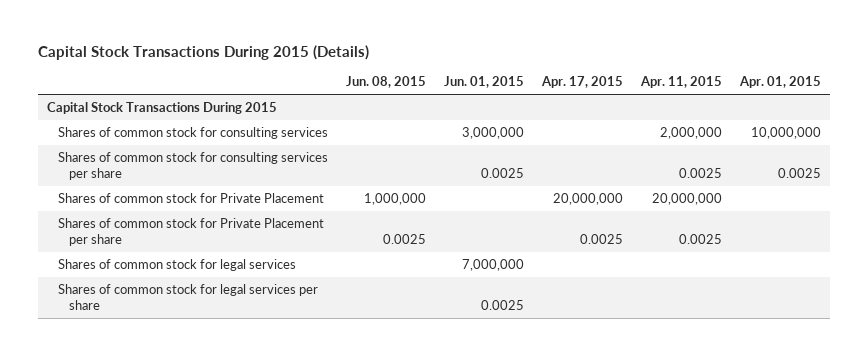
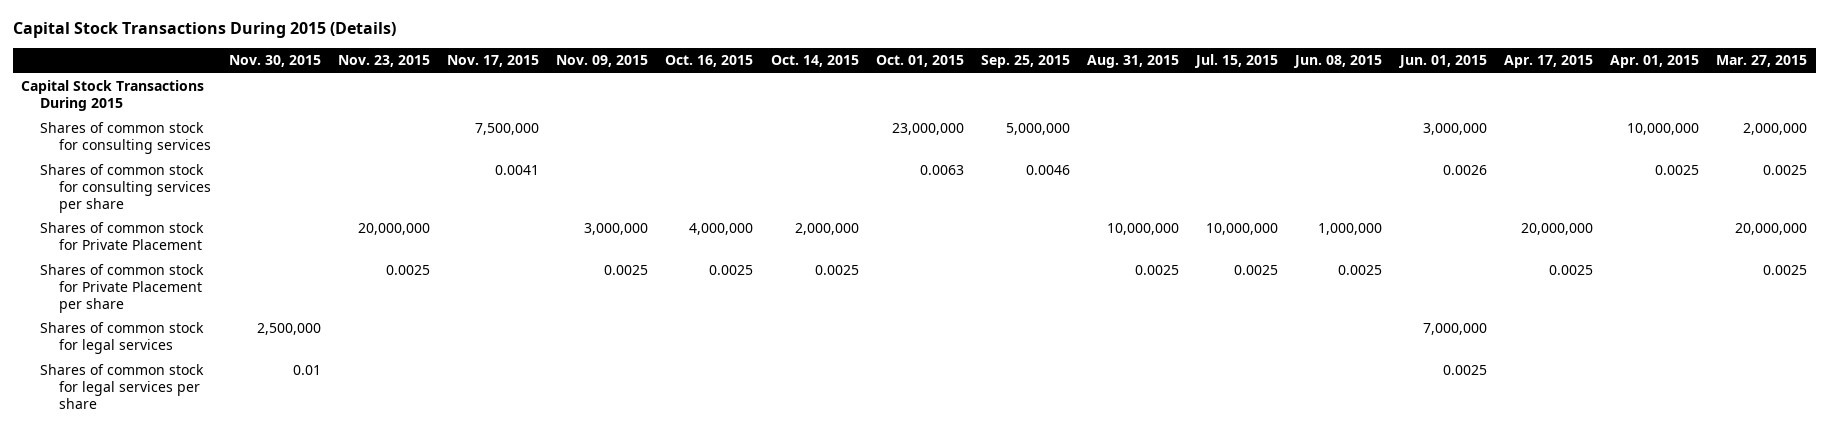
[639,76,722,89] Apr. 11, 2015 -> none
none -> [228,55,321,68] Nov. 30, 2015
none -> [337,55,430,68] Nov. 23, 2015
none -> [446,55,539,68] Nov. 17, 2015
none -> [556,55,649,68] Nov. 09, 2015
none -> [665,55,754,68] Oct. 16, 2015
none -> [770,55,859,68] Oct. 14, 2015
none -> [875,55,964,68] Oct. 01, 2015
none -> [980,55,1070,69] Sep. 25, 2015
none -> [1087,55,1180,69] Aug. 31, 2015
none -> [1194,54,1279,69] Jul. 15, 2015
none -> [1716,55,1808,68] Mar. 27, 2015
[480,167,524,178] 0.0025 -> [1442,165,1487,176] 0.0026

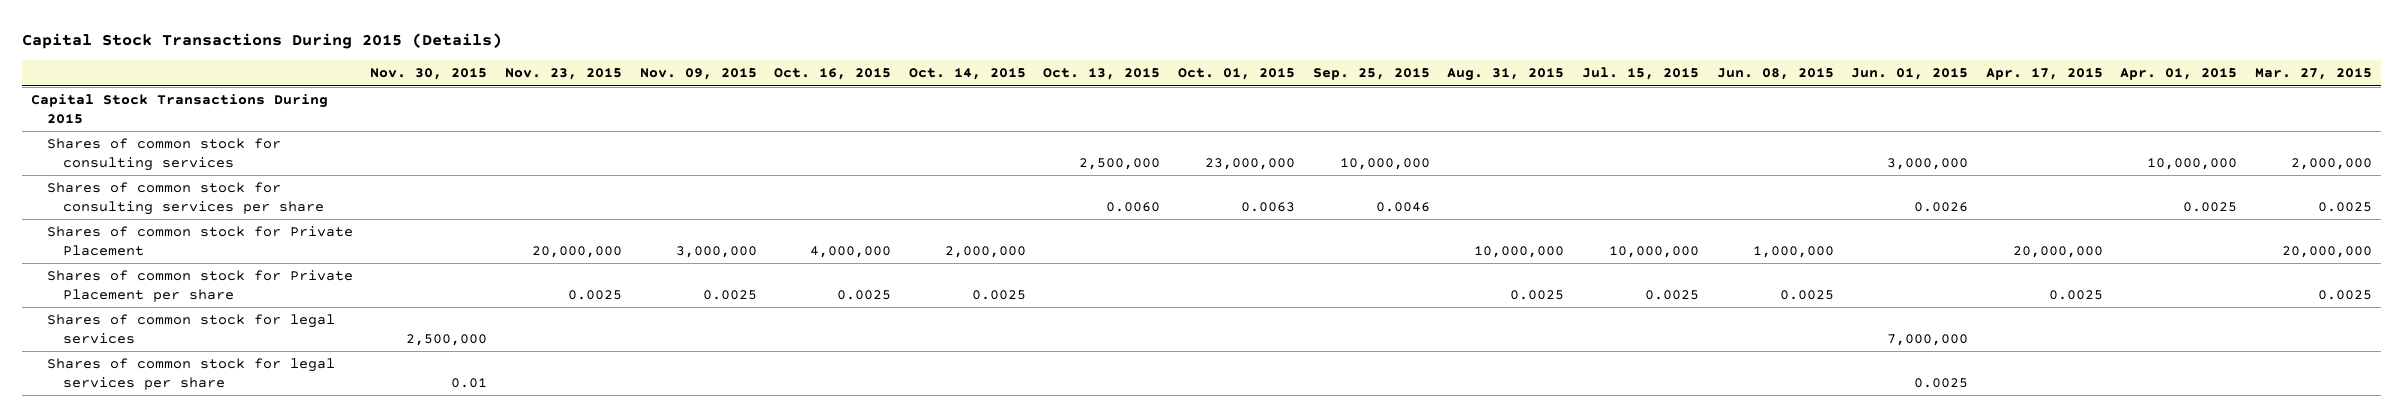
[446,55,539,68] Nov. 17, 2015 -> none
none -> [1043,68,1161,81] Oct. 13, 2015
[1005,123,1070,136] 5,000,000 -> [1339,158,1430,171] 10,000,000

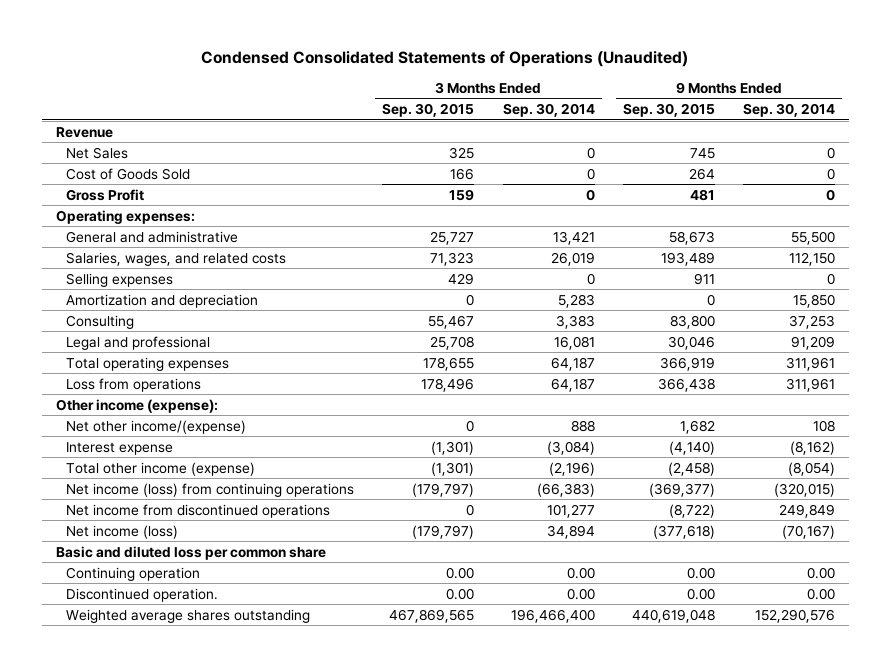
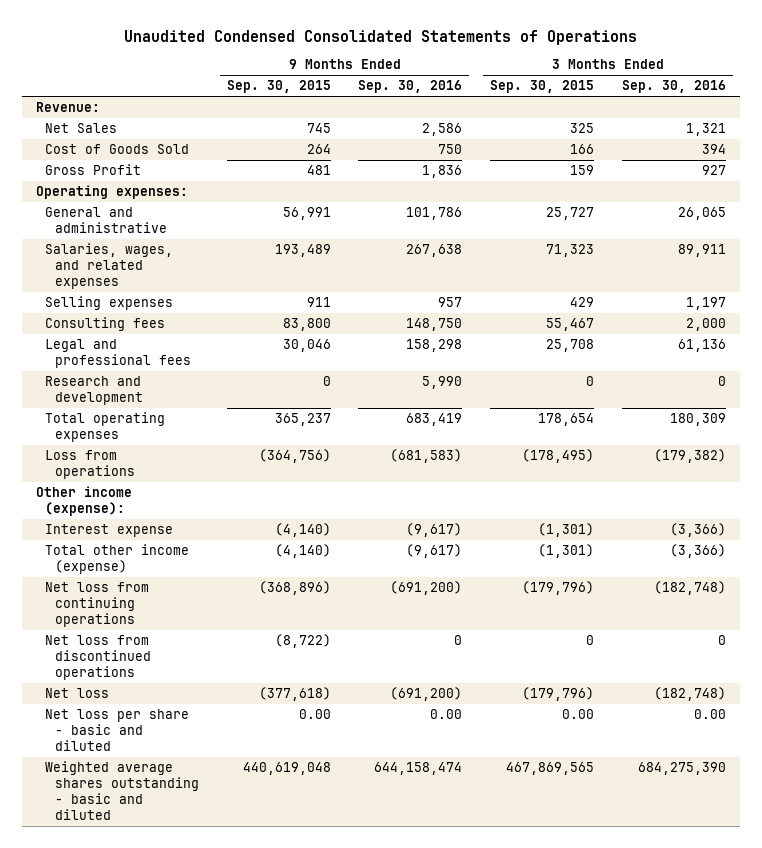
[201,51,689,68] Condensed Consolidated Statements of Operations (Unaudited) -> [123,29,637,45] Unaudited Condensed Consolidated Statements of Operations
[502,103,595,118] Sep. 30, 2014 -> none
[742,103,835,118] Sep. 30, 2014 -> none
none -> [358,80,463,94] Sep. 30, 2016
none -> [621,80,726,94] Sep. 30, 2016
[55,126,113,138] Revenue -> [35,102,100,113] Revenue:
[668,230,715,245] 58,673 -> [282,207,331,221] 56,991
[66,251,287,266] Salaries, wages, and related costs -> [45,243,174,290] Salaries, wages, and related expenses
[66,293,259,308] Amortization and depreciation -> none
[66,314,135,329] Consulting -> [45,317,166,332] Consulting fees
[66,335,211,350] Legal and professional -> [45,339,192,369] Legal and professional fees
none -> [45,376,144,406] Research and development
[423,356,475,371] 178,655 -> [538,413,595,427] 178,654
[659,356,715,371] 366,919 -> [274,413,331,427] 365,237
[421,377,475,392] 178,496 -> [522,449,595,464] (178,495)
[657,377,715,392] 366,438 -> [258,449,331,464] (364,756)
[66,419,247,434] Net other income/(expense) -> none
[55,545,326,560] Basic and diluted loss per common share -> none
[66,587,219,602] Discontinued operation. -> none
[667,461,715,476] (2,458) -> [274,544,331,559] (4,140)
[66,482,355,497] Net income (loss) from continuing operations -> [45,582,150,628] Net loss from continuing operations
[412,482,475,497] (179,797) -> [522,581,595,596] (179,796)
[648,482,715,497] (369,377) -> [258,581,331,596] (368,896)
[66,503,331,518] Net income from discontinued operations -> [45,635,152,681] Net loss from discontinued operations
[66,524,179,539] Net income (loss) -> [45,688,110,699] Net loss
[412,524,475,539] (179,797) -> [522,687,595,702] (179,796)
[66,566,201,581] Continuing operation -> [45,709,190,752] Net loss per share - basic and diluted
[66,608,311,623] Weighted average shares outstanding -> [45,761,200,821] Weighted average shares outstanding - basic and diluted

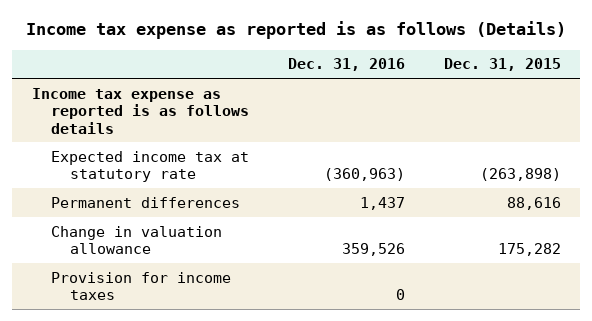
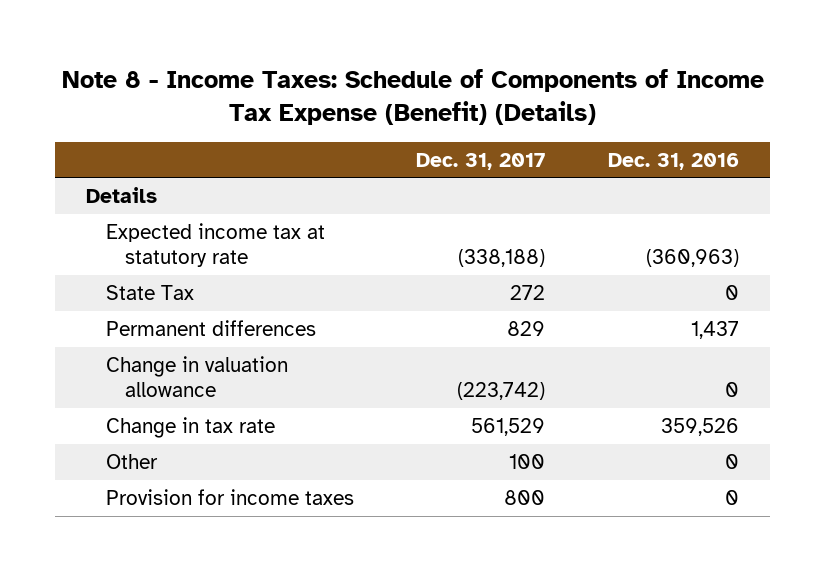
[26,21,567,40] Income tax expense as reported is as follows (Details) -> [61,68,764,125] Note 8 - Income Taxes: Schedule of Components of Income Tax Expense (Benefit) (Details)
[443,58,561,72] Dec. 31, 2015 -> none
none -> [416,152,546,170] Dec. 31, 2017
[31,87,249,134] Income tax expense as reported is as follows details -> none
none -> [86,187,158,204] Details
none -> [105,285,194,301] State Tax
[341,243,405,257] 359,526 -> [725,381,740,397] 0
none -> [105,417,275,439] Change in tax rate
none -> [105,454,158,470] Other

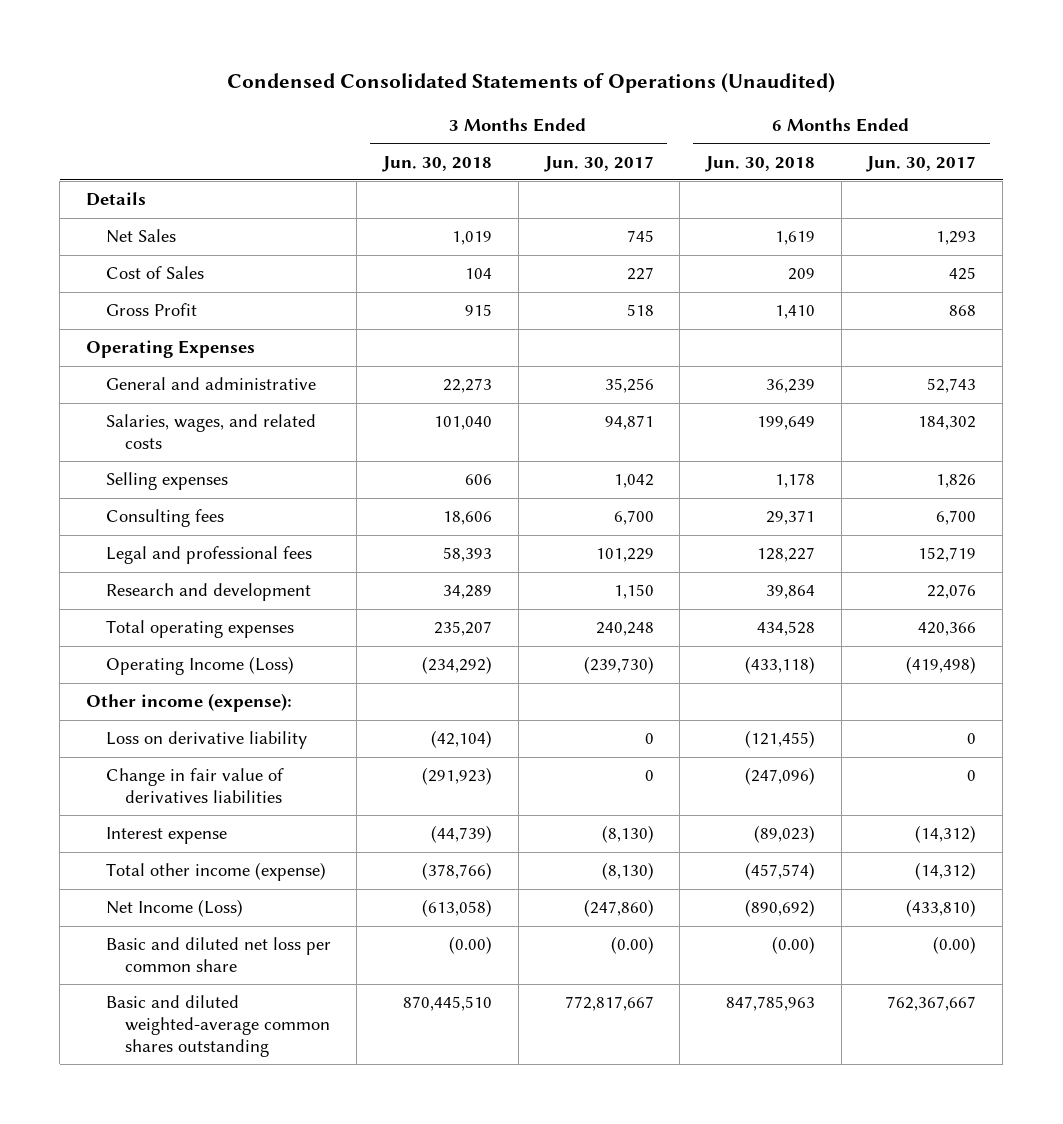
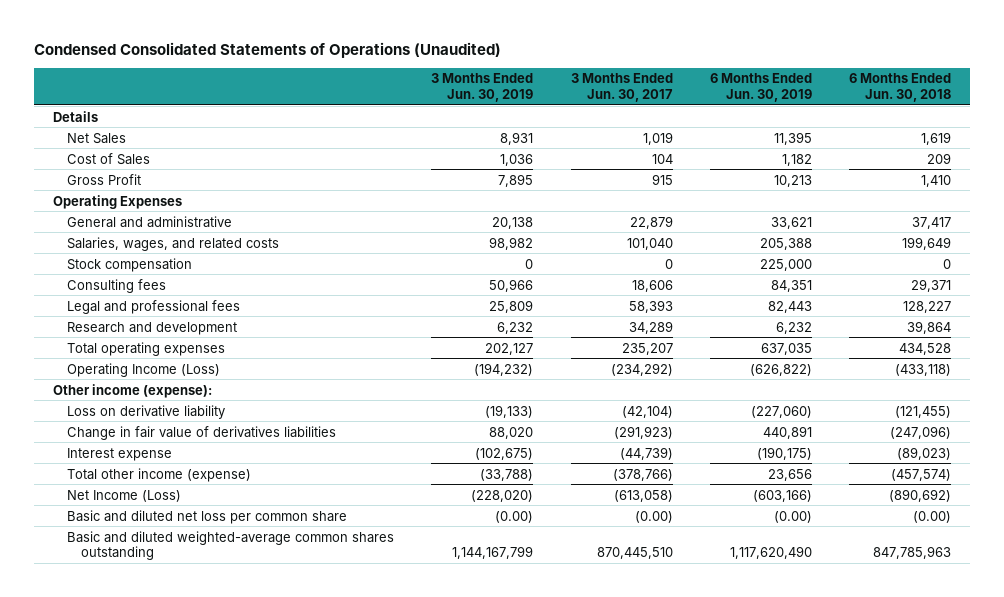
[382,155,493,172] Jun. 30, 2018 -> none
[866,155,977,172] Jun. 30, 2017 -> none
none -> [431,73,534,102] 3 Months Ended Jun. 30, 2019
none -> [710,73,813,102] 6 Months Ended Jun. 30, 2019
[626,230,654,243] 745 -> [642,131,673,145] 1,019
[626,267,654,281] 227 -> [651,153,673,164] 104
[626,304,654,317] 518 -> [651,173,673,185] 915
[105,472,228,491] Selling expenses -> none
[604,378,654,394] 35,256 -> [629,215,673,229] 22,879
[765,379,815,394] 36,239 -> [912,216,952,229] 37,417
[604,415,654,431] 94,871 -> [626,237,673,250] 101,040
none -> [66,257,192,272] Stock compensation
[613,510,654,526] 6,700 -> [631,279,673,292] 18,606
[595,548,654,563] 101,229 -> [628,299,673,313] 58,393
[613,584,654,600] 1,150 -> [628,320,673,334] 34,289
[595,622,654,637] 240,248 -> [621,342,673,355] 235,207
[583,656,654,675] (239,730) -> [610,362,673,376] (234,292)
[644,733,654,745] 0 -> [621,405,673,418] (42,104)
[644,770,654,782] 0 -> [613,425,673,439] (291,923)
[601,825,654,844] (8,130) -> [619,446,673,460] (44,739)
[601,862,654,881] (8,130) -> [612,468,673,481] (378,766)
[583,899,654,918] (247,860) -> [613,489,673,502] (613,058)
[564,996,654,1012] 772,817,667 -> [596,547,673,560] 870,445,510

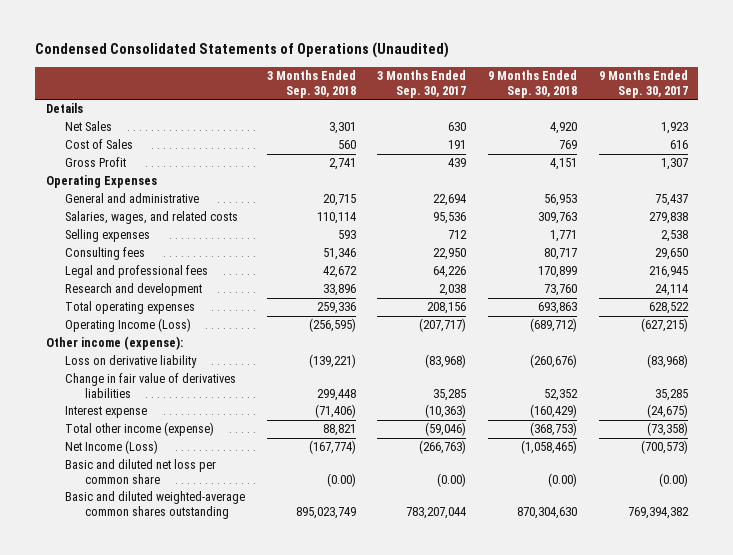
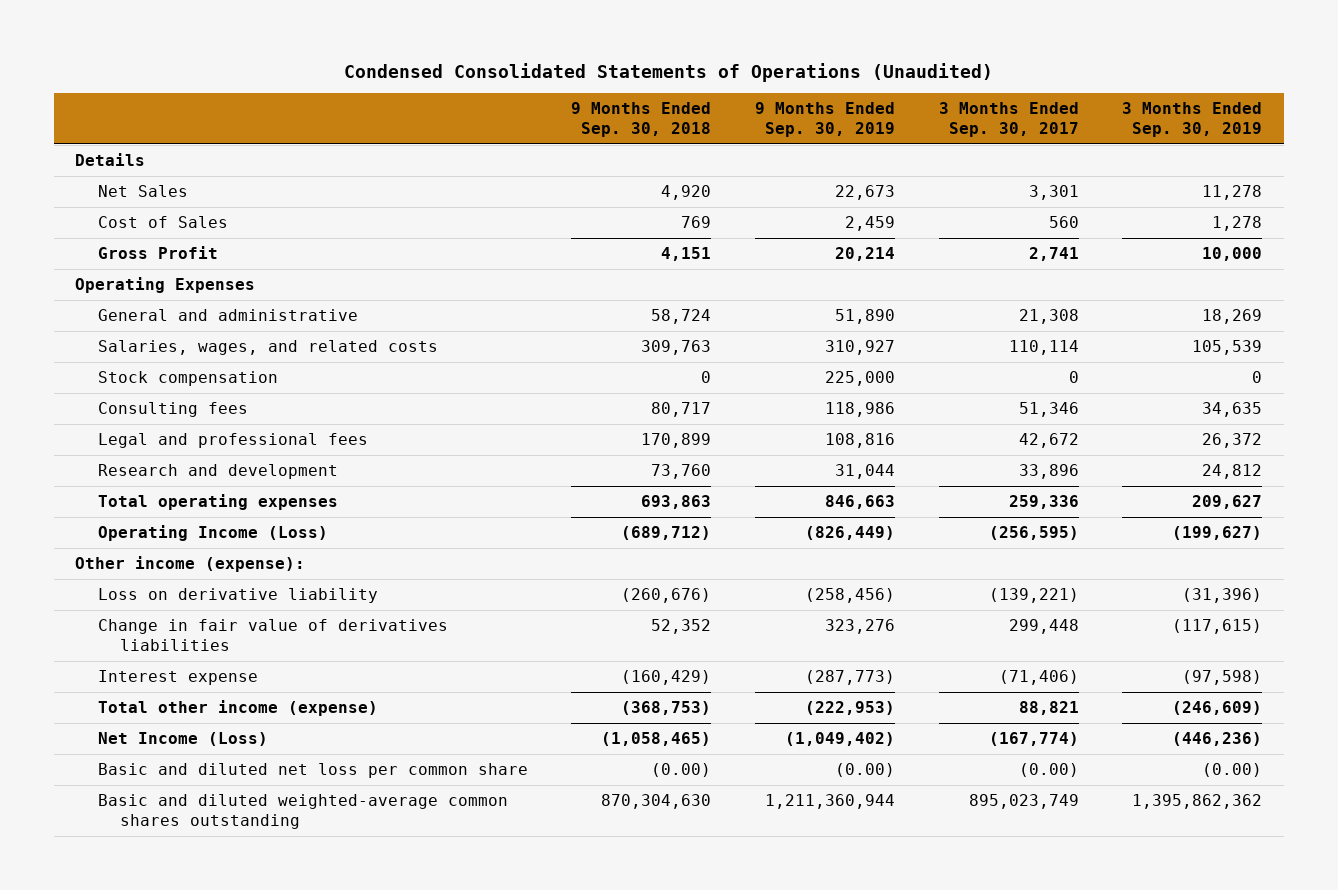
[266,70,356,98] 3 Months Ended Sep. 30, 2018 -> none
[598,70,688,98] 9 Months Ended Sep. 30, 2017 -> none
none -> [755,102,896,138] 9 Months Ended Sep. 30, 2019
none -> [1122,102,1263,138] 3 Months Ended Sep. 30, 2019
[448,122,467,132] 630 -> [1028,185,1079,201] 3,301
[448,140,467,150] 191 -> [1048,216,1079,229] 560
[448,158,467,168] 439 -> [1028,247,1079,262] 2,741
[65,229,151,243] Selling expenses -> none
[433,194,467,207] 22,694 -> [1018,309,1079,325] 21,308
[543,194,577,207] 56,953 -> [651,309,712,325] 58,724
[433,212,467,225] 95,536 -> [1008,340,1079,356] 110,114
none -> [97,371,278,387] Stock compensation
[433,248,467,261] 22,950 -> [1018,402,1079,418] 51,346
[433,266,467,279] 64,226 -> [1018,433,1079,449] 42,672
[439,284,467,297] 2,038 -> [1018,464,1079,480] 33,896
[427,302,467,315] 208,156 -> [1008,495,1079,510] 259,336
[419,318,467,333] (207,717) -> [988,526,1079,541] (256,595)
[425,354,467,369] (83,968) -> [988,588,1079,604] (139,221)
[433,388,467,401] 35,285 -> [1008,619,1079,635] 299,448
[425,404,467,419] (10,363) -> [998,670,1079,686] (71,406)
[425,422,467,437] (59,046) -> [1018,701,1079,716] 88,821
[419,440,467,455] (266,763) -> [988,732,1079,747] (167,774)
[406,506,467,519] 783,207,044 -> [968,794,1079,810] 895,023,749

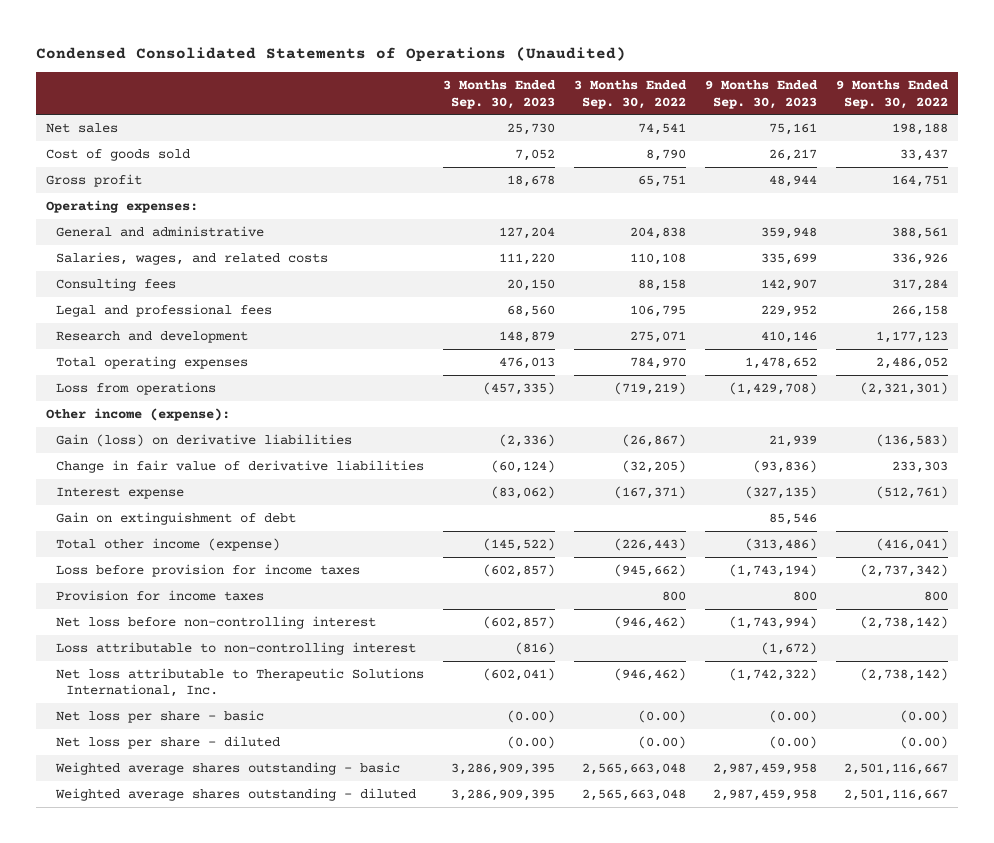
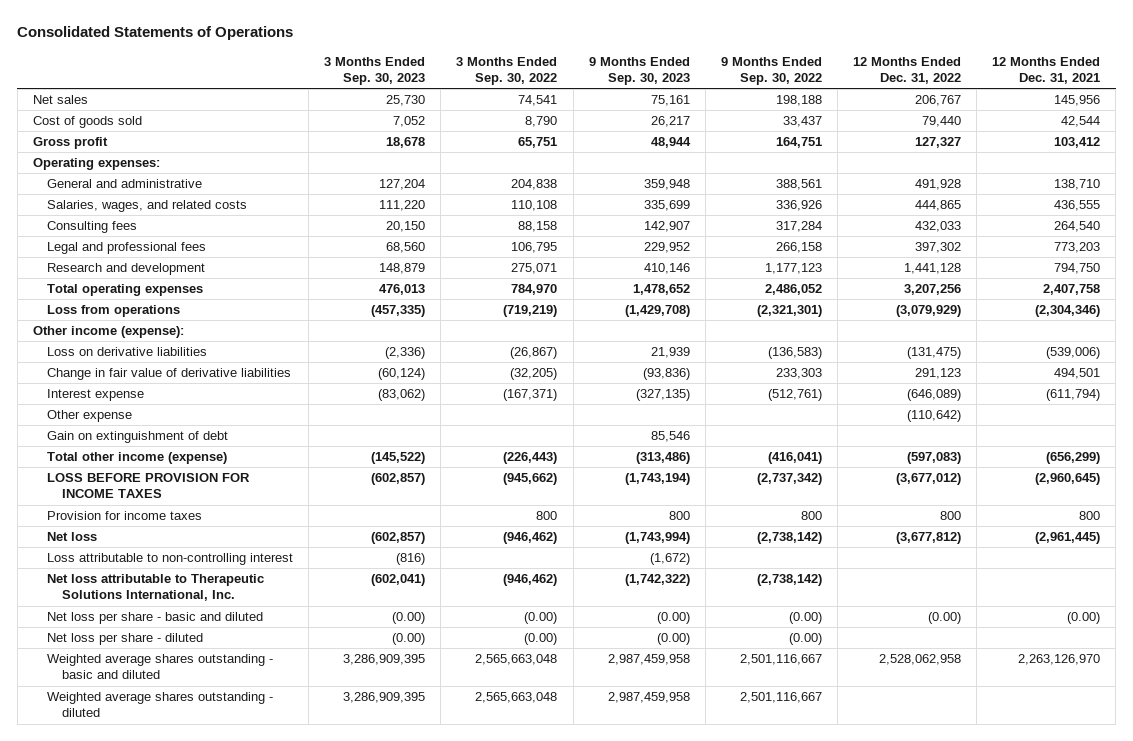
[36,47,627,63] Condensed Consolidated Statements of Operations (Unaudited) -> [17,26,294,41] Consolidated Statements of Operations
none -> [852,56,961,84] 12 Months Ended Dec. 31, 2022
none -> [992,56,1101,84] 12 Months Ended Dec. 31, 2021
[55,433,352,447] Gain (loss) on derivative liabilities -> [47,347,208,357] Loss on derivative liabilities
none -> [47,410,133,423] Other expense
[55,563,360,577] Loss before provision for income taxes -> [47,473,251,499] LOSS BEFORE PROVISION FOR INCOME TAXES
[55,615,376,629] Net loss before non-controlling interest -> [47,532,98,542] Net loss
[55,709,264,723] Net loss per share - basic -> [47,612,264,625] Net loss per share - basic and diluted
[54,761,400,775] Weighted average shares outstanding - basic -> [47,654,274,680] Weighted average shares outstanding - basic and diluted

